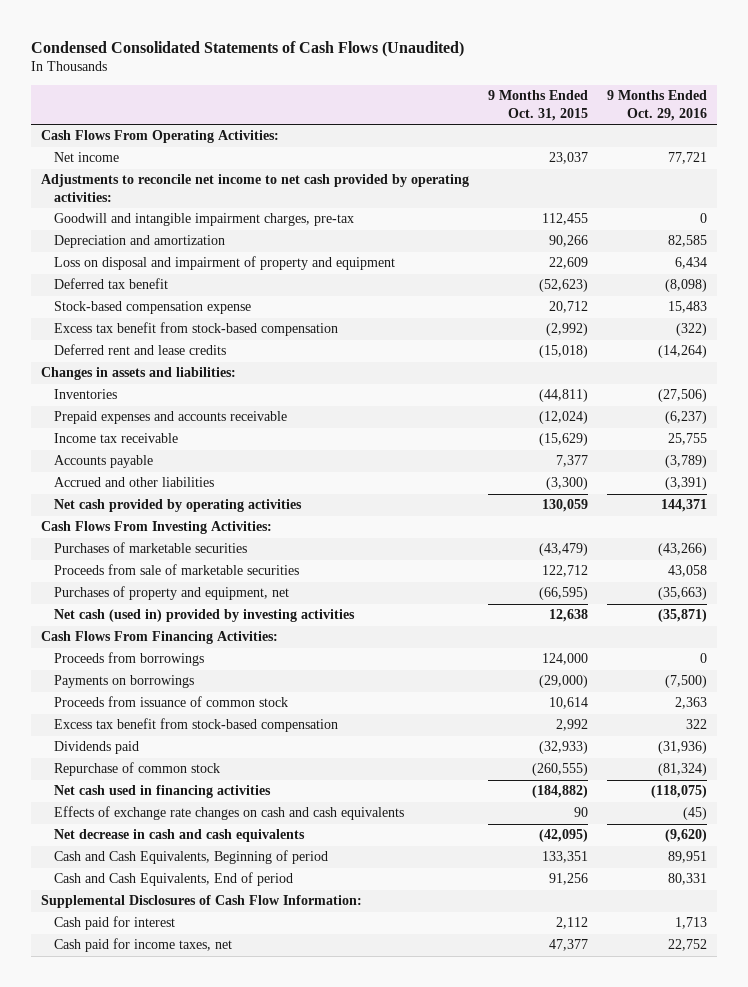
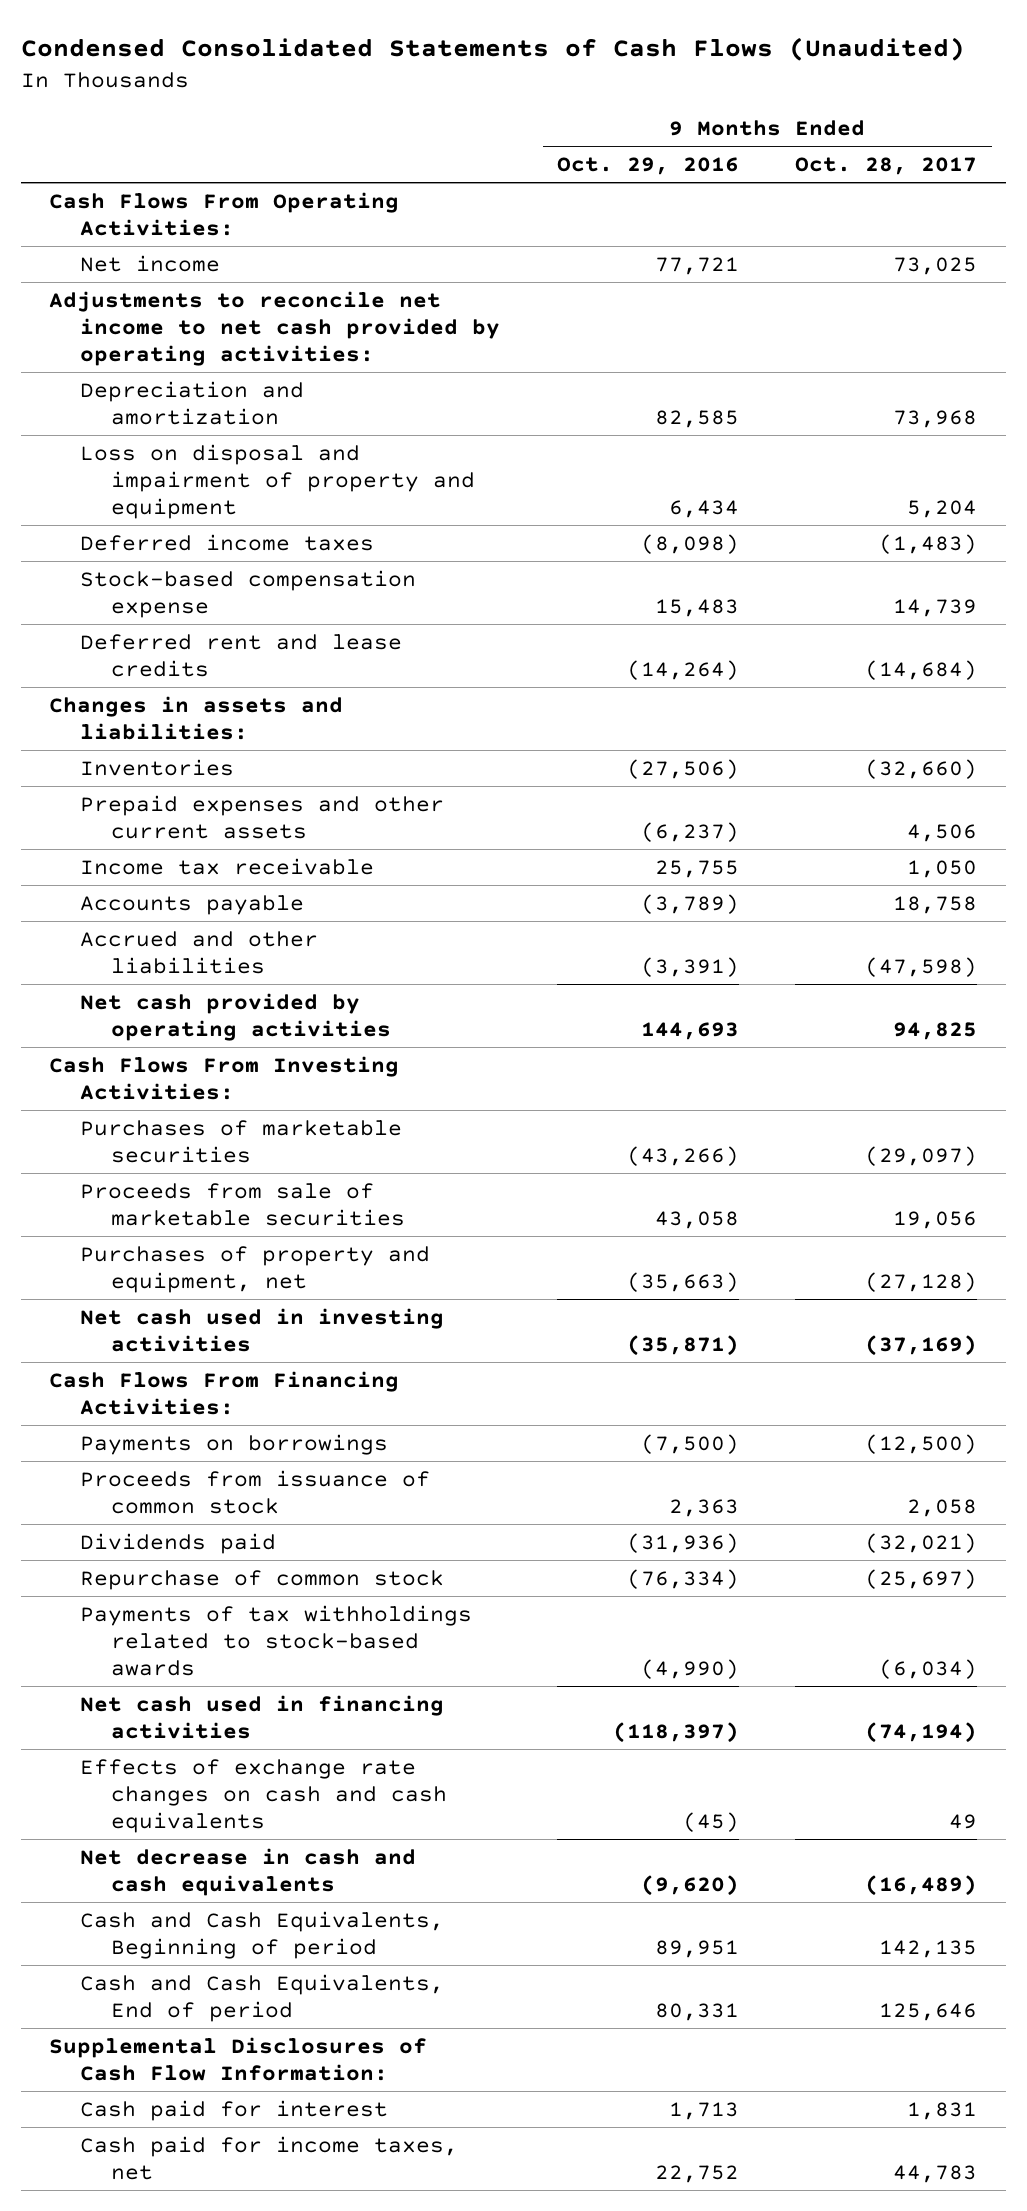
[488,90,589,121] 9 Months Ended Oct. 31, 2015 -> none
none -> [795,156,978,175] Oct. 28, 2017
[53,213,354,227] Goodwill and intangible impairment charges, pre-tax -> none
[53,278,168,290] Deferred tax benefit -> [80,533,375,551] Deferred income taxes
[53,322,338,337] Excess tax benefit from stock-based compensation -> none
[53,411,287,425] Prepaid expenses and accounts receivable -> [80,794,445,839] Prepaid expenses and other current assets
[661,499,708,513] 144,371 -> [640,1021,739,1040] 144,693
[53,609,355,623] Net cash (used in) provided by investing activities -> [80,1307,445,1352] Net cash used in investing activities
[53,652,204,667] Proceeds from borrowings -> none
[53,718,338,733] Excess tax benefit from stock-based compensation -> none
[658,763,708,777] (81,324) -> [626,1568,739,1589] (76,334)
none -> [80,1604,473,1676] Payments of tax withholdings related to stock-based awards
[651,785,708,799] (118,075) -> [612,1721,739,1743] (118,397)

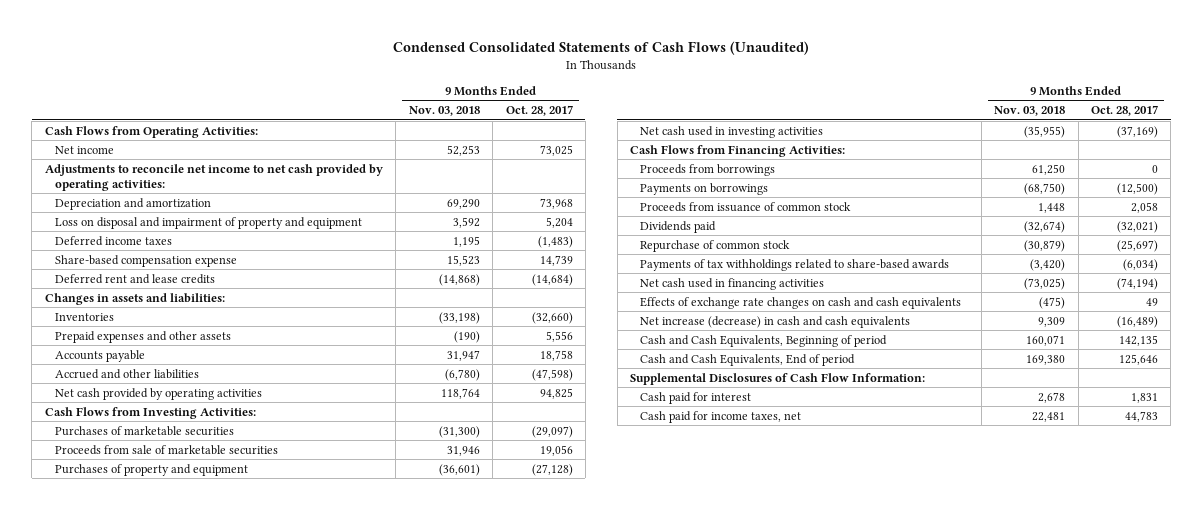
[556,156,739,175] Oct. 29, 2016 -> none
none -> [408,106,480,117] Nov. 03, 2018
[49,191,400,236] Cash Flows From Operating Activities: -> [44,125,258,138] Cash Flows from Operating Activities:
[80,569,417,618] Stock-based compensation expense -> [55,254,238,267] Share-based compensation expense
[80,857,375,875] Income tax receivable -> none
[80,794,445,839] Prepaid expenses and other current assets -> [55,330,232,343] Prepaid expenses and other assets
[907,823,978,842] 4,506 -> [545,330,573,342] 5,556
[49,1055,400,1100] Cash Flows From Investing Activities: -> [44,406,256,419] Cash Flows from Investing Activities:
[80,1245,431,1293] Purchases of property and equipment, net -> [55,463,249,476] Purchases of property and equipment
[49,1370,400,1415] Cash Flows From Financing Activities: -> [630,144,846,157] Cash Flows from Financing Activities:
none -> [640,163,776,176] Proceeds from borrowings
[80,1604,473,1676] Payments of tax withholdings related to stock-based awards -> [640,258,950,271] Payments of tax withholdings related to share-based awards
[80,1847,417,1896] Net decrease in cash and cash equivalents -> [640,315,911,328] Net increase (decrease) in cash and cash equivalents

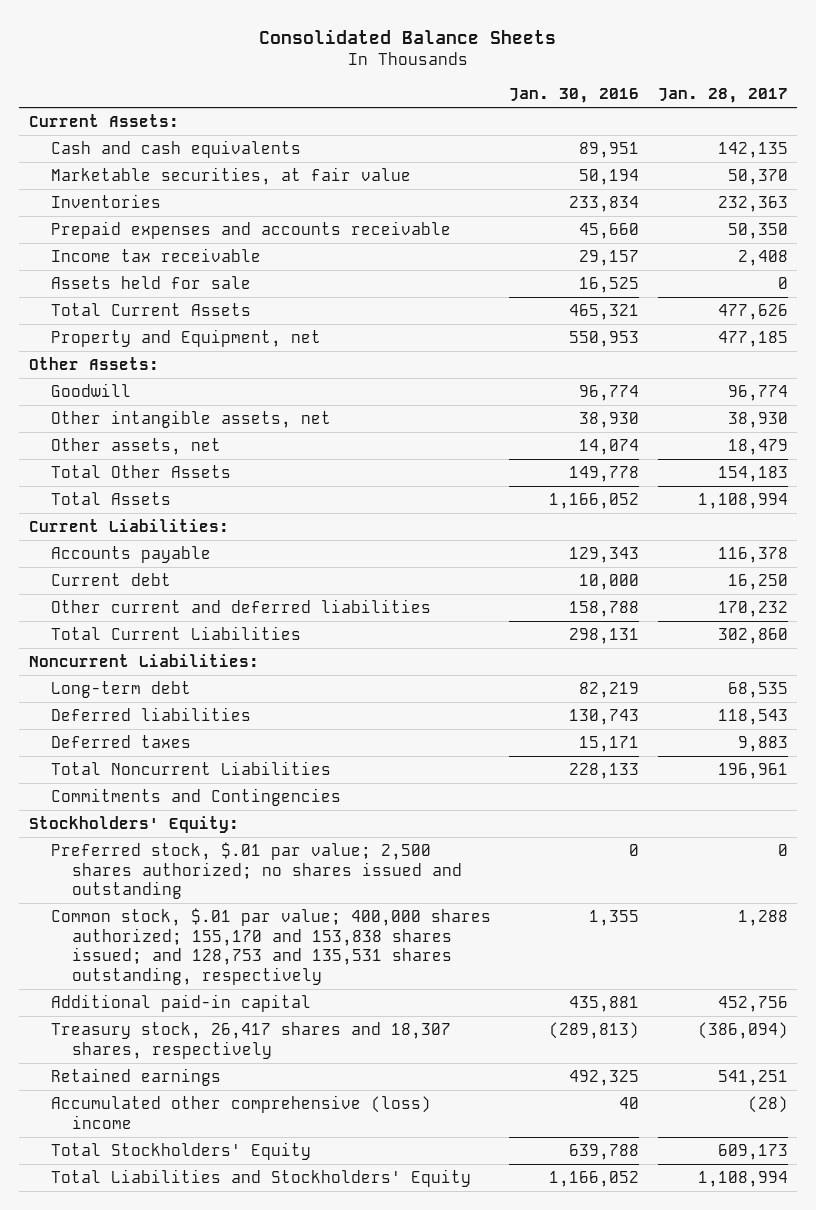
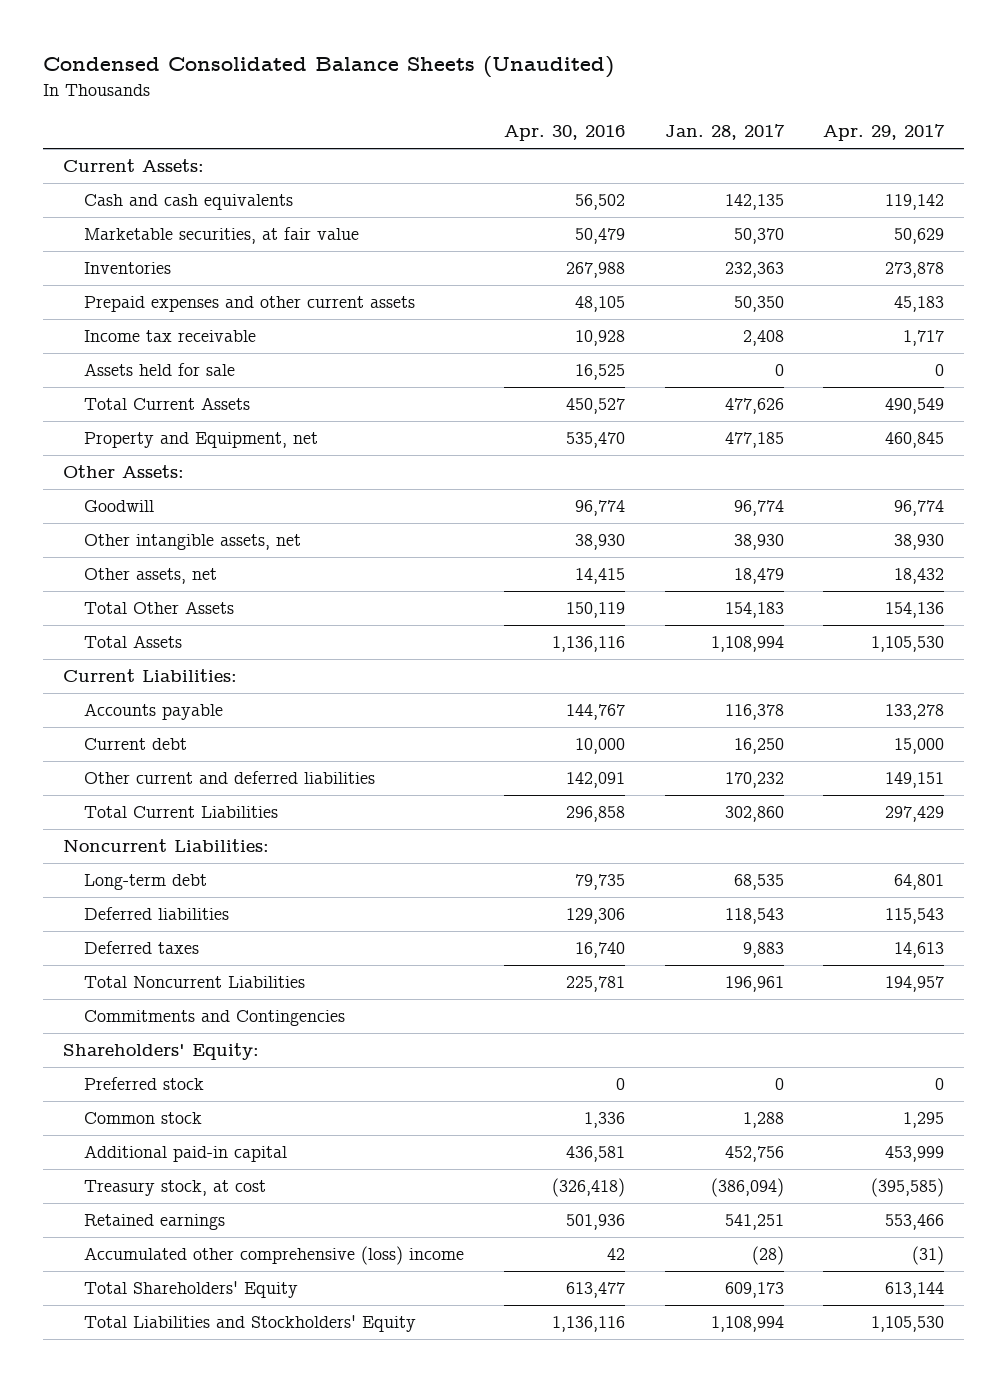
[259,28,557,44] Consolidated Balance Sheets -> [42,56,614,79] Condensed Consolidated Balance Sheets (Unaudited)
[509,88,640,104] Jan. 30, 2016 -> none
none -> [503,125,625,142] Apr. 30, 2016
none -> [823,124,946,142] Apr. 29, 2017
[50,220,451,239] Prepaid expenses and accounts receivable -> [84,296,416,313] Prepaid expenses and other current assets
[28,815,239,833] Stockholders' Equity: -> [62,1043,259,1061] Shareholders' Equity:
[50,841,463,900] Preferred stock, $.01 par value; 2,500 shares authorized; no shares issued and outstanding -> [84,1077,205,1091] Preferred stock
[50,907,491,985] Common stock, $.01 par value; 400,000 shares authorized; 155,170 and 153,838 shares issued; and 128,753 and 135,531 shares outstanding, respectively -> [84,1112,203,1125] Common stock
[50,1021,451,1059] Treasury stock, 26,417 shares and 18,307 shares, respectively -> [84,1180,267,1197] Treasury stock, at cost
[50,1141,311,1160] Total Stockholders' Equity -> [84,1281,299,1299] Total Shareholders' Equity

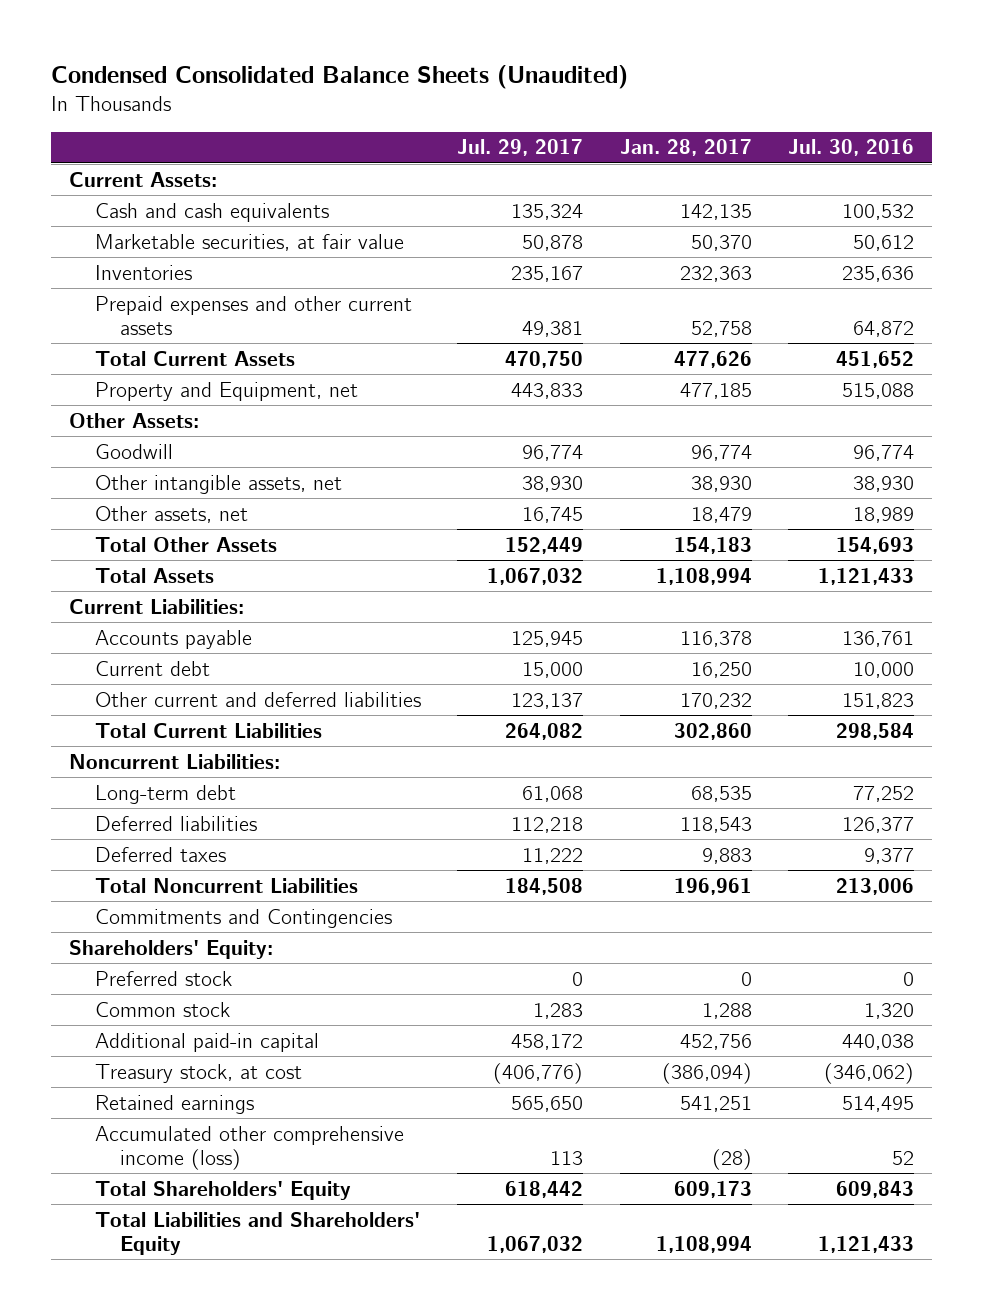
[503,125,625,142] Apr. 30, 2016 -> none
[823,124,946,142] Apr. 29, 2017 -> none
none -> [457,139,584,157] Jul. 29, 2017
none -> [788,139,915,157] Jul. 30, 2016
[84,330,257,343] Income tax receivable -> none
[84,363,236,377] Assets held for sale -> none
[733,296,784,313] 50,350 -> [690,320,752,337] 52,758
[84,1246,465,1266] Accumulated other comprehensive (loss) income -> [94,1125,404,1170] Accumulated other comprehensive income (loss)
[84,1315,417,1333] Total Liabilities and Stockholders' Equity -> [94,1211,420,1255] Total Liabilities and Shareholders' Equity

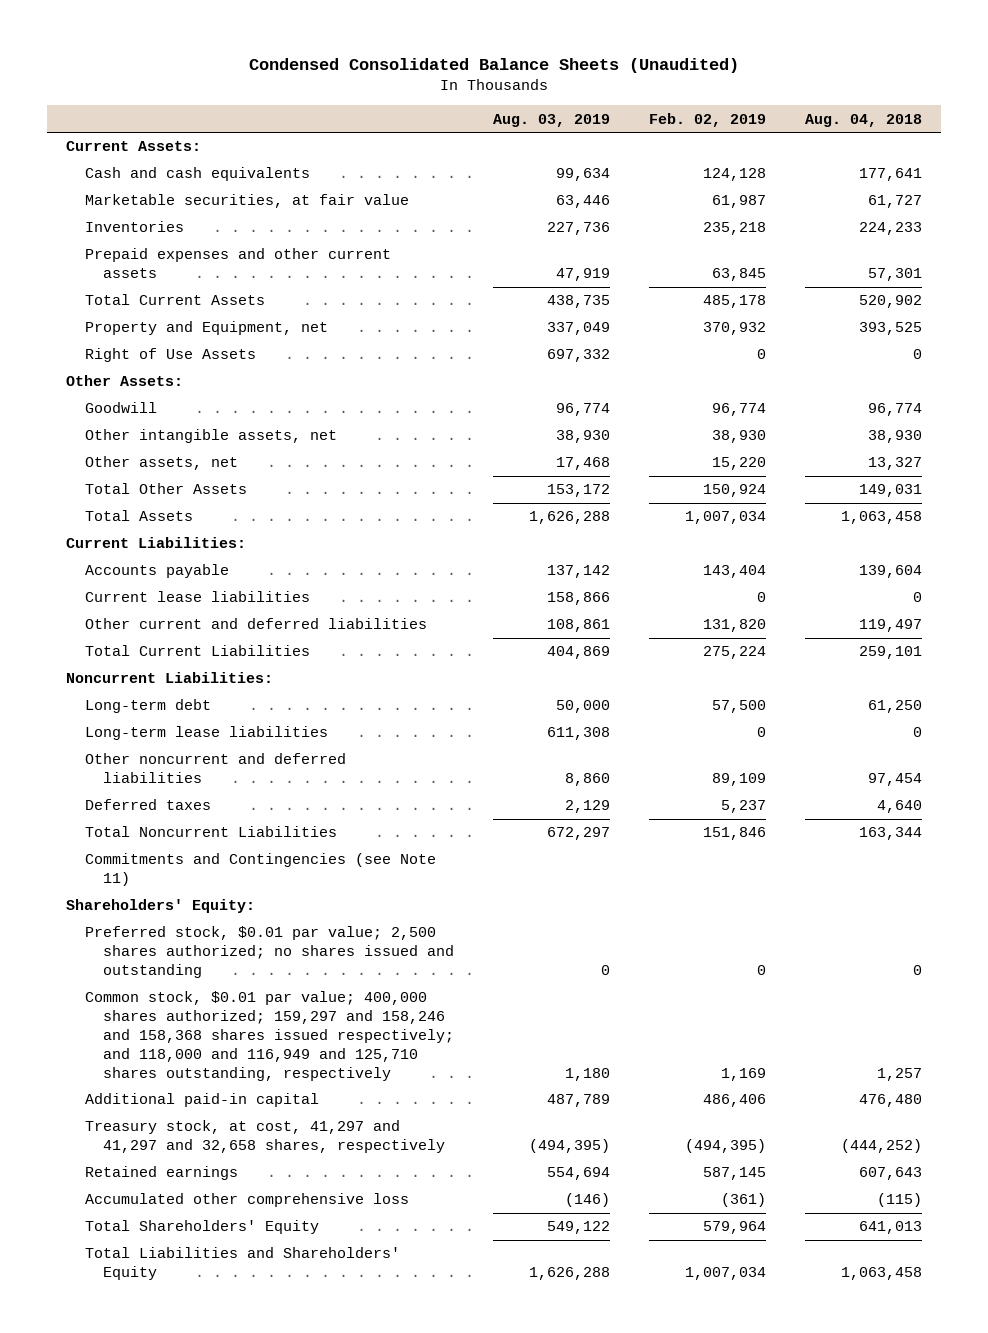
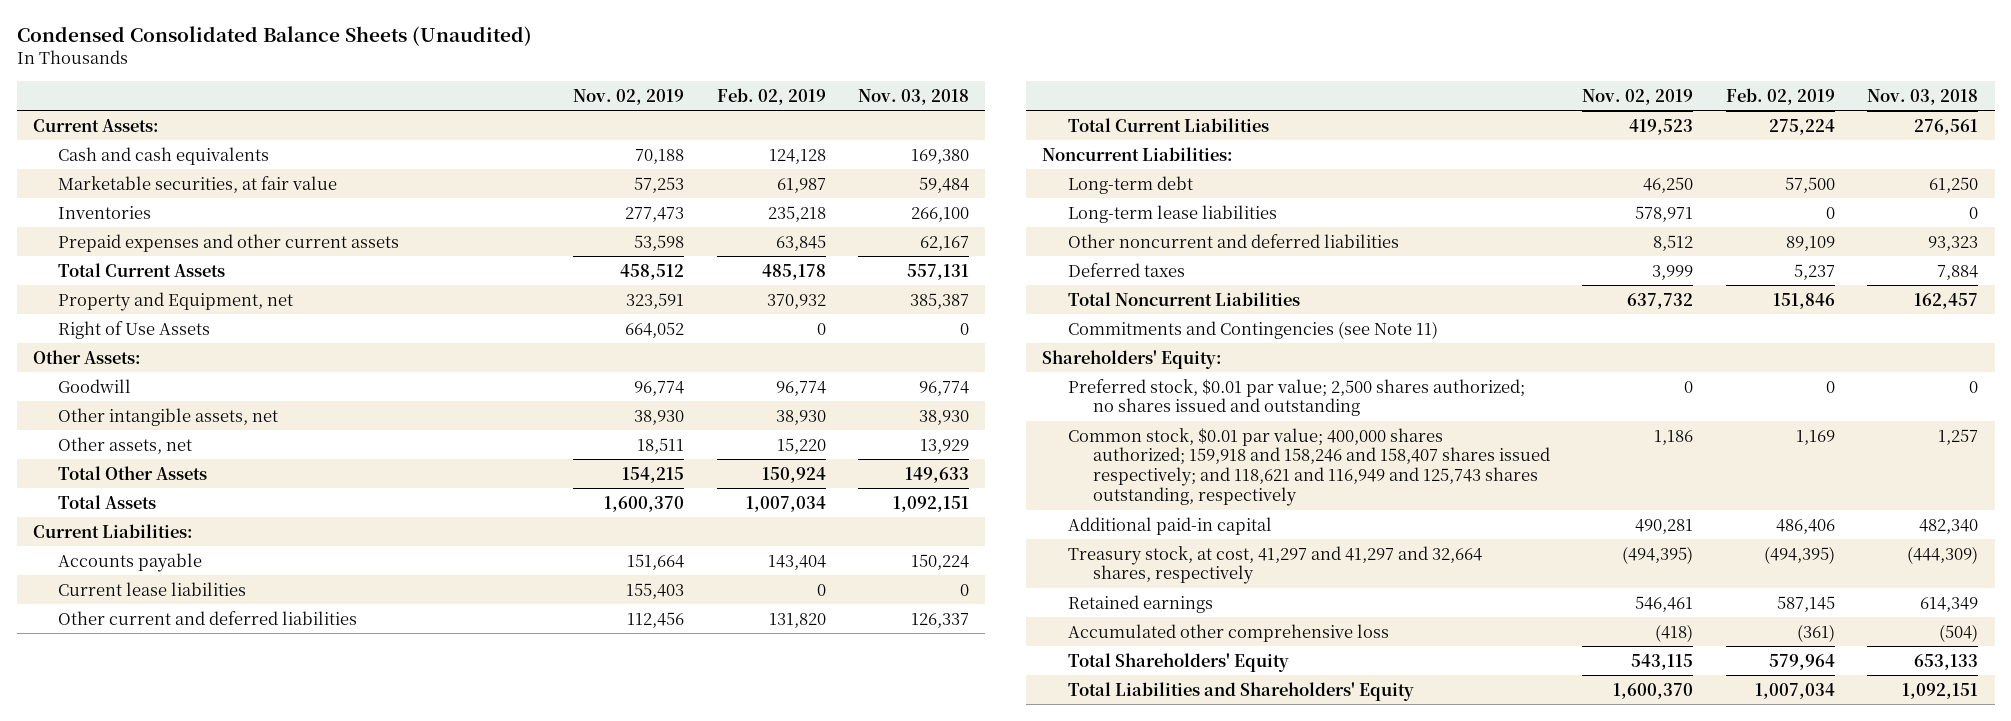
[492,113,610,127] Aug. 03, 2019 -> none
[804,113,922,127] Aug. 04, 2018 -> none
none -> [573,88,685,105] Nov. 02, 2019
none -> [857,88,969,105] Nov. 03, 2018
[84,991,455,1081] Common stock, $0.01 par value; 400,000 shares authorized; 159,297 and 158,246 and 158,368 shares issued respectively; and 118,000 and 116,949 and 125,710 shares outstanding, respectively -> [1067,427,1550,506] Common stock, $0.01 par value; 400,000 shares authorized; 159,918 and 158,246 and 158,407 shares issued respectively; and 118,621 and 116,949 and 125,743 shares outstanding, respectively
[84,1120,446,1154] Treasury stock, at cost, 41,297 and 41,297 and 32,658 shares, respectively -> [1067,545,1482,585] Treasury stock, at cost, 41,297 and 41,297 and 32,664 shares, respectively

